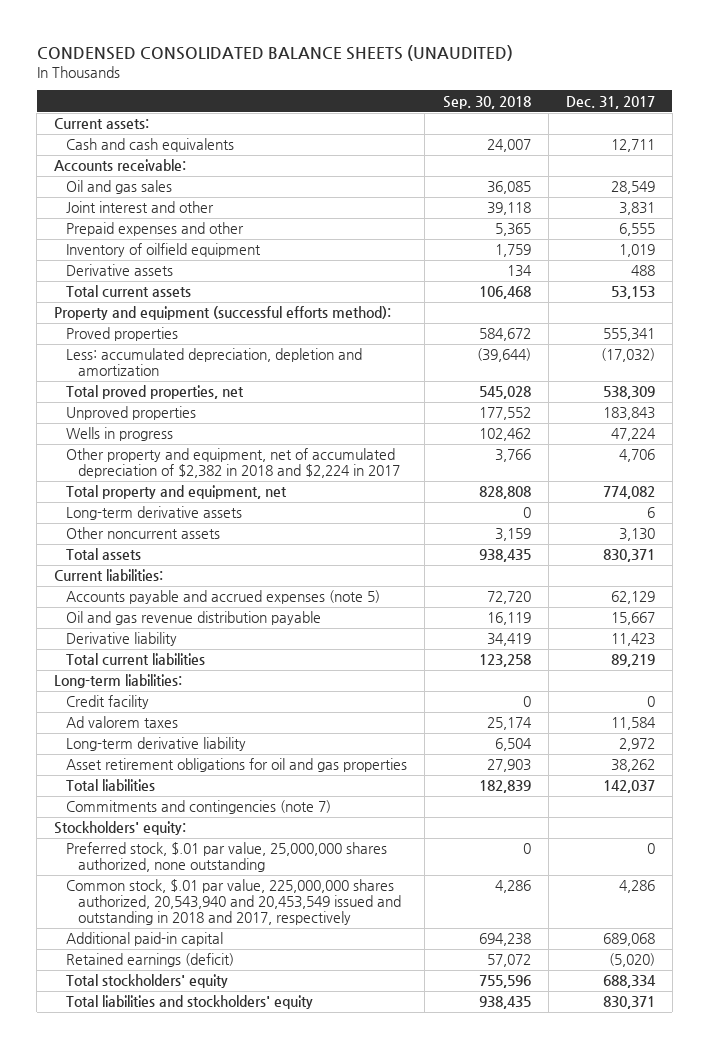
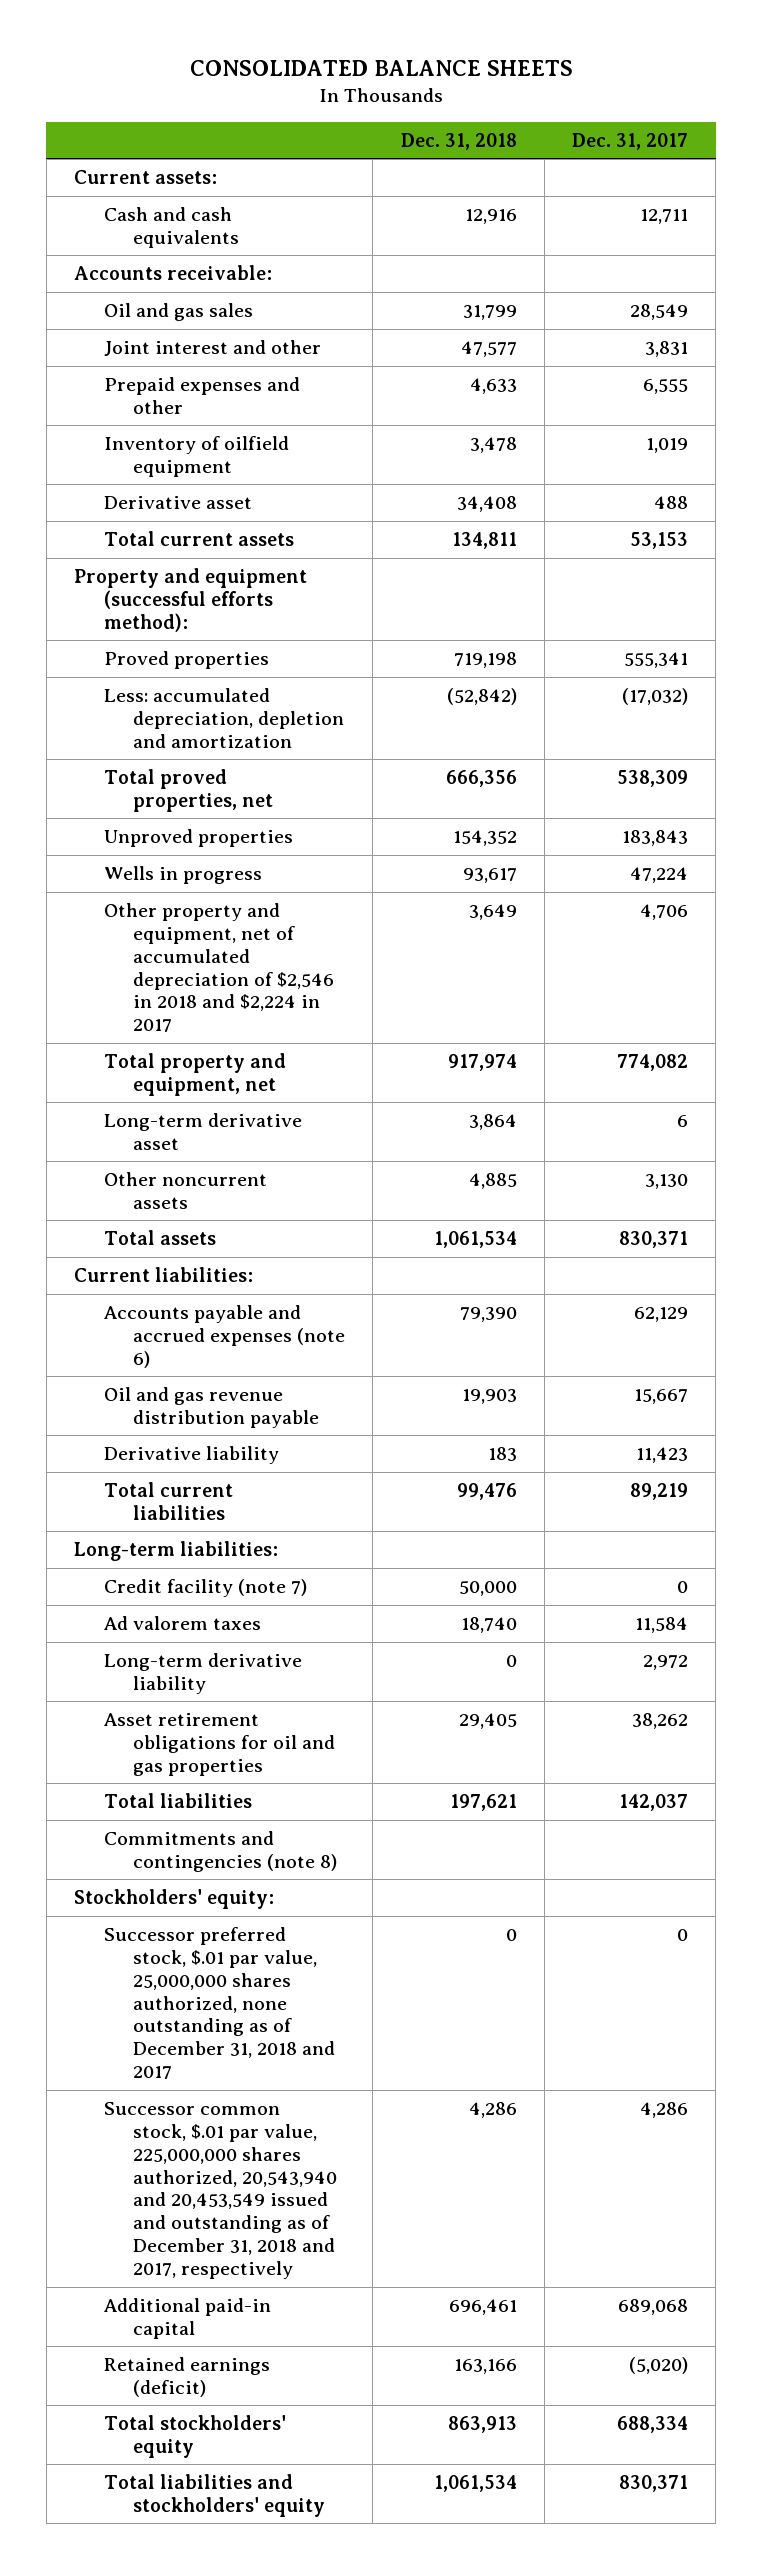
[36,44,513,61] CONDENSED CONSOLIDATED BALANCE SHEETS (UNAUDITED) -> [190,60,574,77] CONSOLIDATED BALANCE SHEETS
[442,95,531,109] Sep. 30, 2018 -> none
none -> [400,132,517,150] Dec. 31, 2018
[66,264,174,277] Derivative assets -> [103,495,252,509] Derivative asset
[66,448,401,479] Other property and equipment, net of accumulated depreciation of $2,382 in 2018 and $2,224 in 2017 -> [103,902,335,1033] Other property and equipment, net of accumulated depreciation of $2,546 in 2018 and $2,224 in 2017
[66,506,243,521] Long-term derivative assets -> [103,1112,302,1150] Long-term derivative asset
[66,590,381,605] Accounts payable and accrued expenses (note 5) -> [103,1304,346,1368] Accounts payable and accrued expenses (note 6)
[66,695,150,710] Credit facility -> [103,1578,307,1597] Credit facility (note 7)
[66,800,332,815] Commitments and contingencies (note 7) -> [103,1830,338,1872] Commitments and contingencies (note 8)
[66,842,388,873] Preferred stock, $.01 par value, 25,000,000 shares authorized, none outstanding -> [103,1926,336,2080] Successor preferred stock, $.01 par value, 25,000,000 shares authorized, none outstanding as of December 31, 2018 and 2017
[66,879,402,926] Common stock, $.01 par value, 225,000,000 shares authorized, 20,543,940 and 20,453,549 issued and outstanding in 2018 and 2017, respectively -> [103,2101,338,2279] Successor common stock, $.01 par value, 225,000,000 shares authorized, 20,543,940 and 20,453,549 issued and outstanding as of December 31, 2018 and 2017, respectively

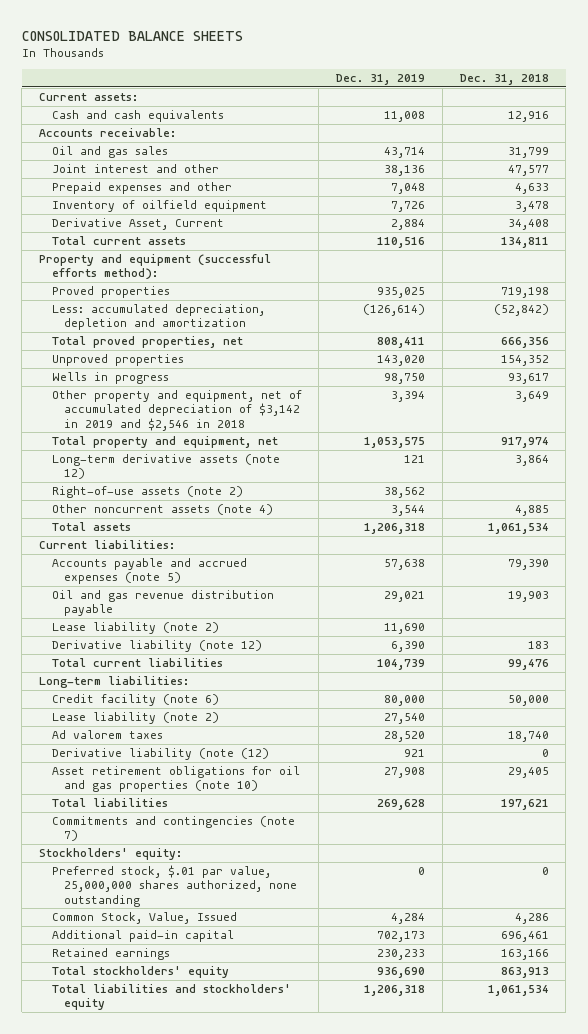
[572,132,689,150] Dec. 31, 2017 -> none
none -> [336,73,426,85] Dec. 31, 2019
[103,495,252,509] Derivative asset -> [51,217,224,230] Derivative Asset, Current
[103,902,335,1033] Other property and equipment, net of accumulated depreciation of $2,546 in 2018 and $2,224 in 2017 -> [51,389,302,431] Other property and equipment, net of accumulated depreciation of $3,142 in 2019 and $2,546 in 2018
[103,1112,302,1150] Long-term derivative asset -> [51,453,280,480] Long-term derivative assets (note 12)
none -> [51,485,243,498] Right-of-use assets (note 2)
[103,1171,267,1209] Other noncurrent assets -> [51,503,273,515] Other noncurrent assets (note 4)
[103,1304,346,1368] Accounts payable and accrued expenses (note 6) -> [51,557,247,585] Accounts payable and accrued expenses (note 5)
none -> [51,621,219,634] Lease liability (note 2)
[103,1445,279,1464] Derivative liability -> [51,639,262,652] Derivative liability (note 12)
[103,1578,307,1597] Credit facility (note 7) -> [51,693,219,706] Credit facility (note 6)
none -> [51,711,219,724] Lease liability (note 2)
[103,1652,302,1694] Long-term derivative liability -> [51,747,269,760] Derivative liability (note (12)
[103,1712,336,1776] Asset retirement obligations for oil and gas properties -> [51,765,300,793] Asset retirement obligations for oil and gas properties (note 10)
[103,1830,338,1872] Commitments and contingencies (note 8) -> [51,815,295,842] Commitments and contingencies (note 7)
[103,1926,336,2080] Successor preferred stock, $.01 par value, 25,000,000 shares authorized, none outstanding as of December 31, 2018 and 2017 -> [51,864,297,907] Preferred stock, $.01 par value, 25,000,000 shares authorized, none outstanding
[103,2101,338,2279] Successor common stock, $.01 par value, 225,000,000 shares authorized, 20,543,940 and 20,453,549 issued and outstanding as of December 31, 2018 and 2017, respectively -> [51,911,237,924] Common Stock, Value, Issued
[103,2356,270,2397] Retained earnings (deficit) -> [51,947,170,960] Retained earnings

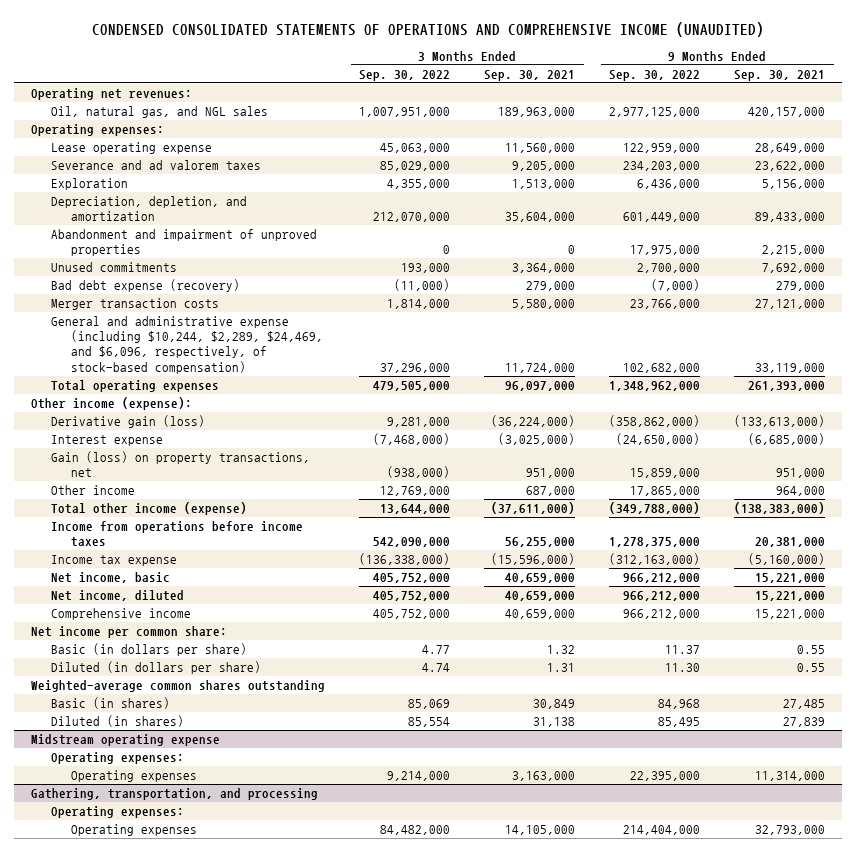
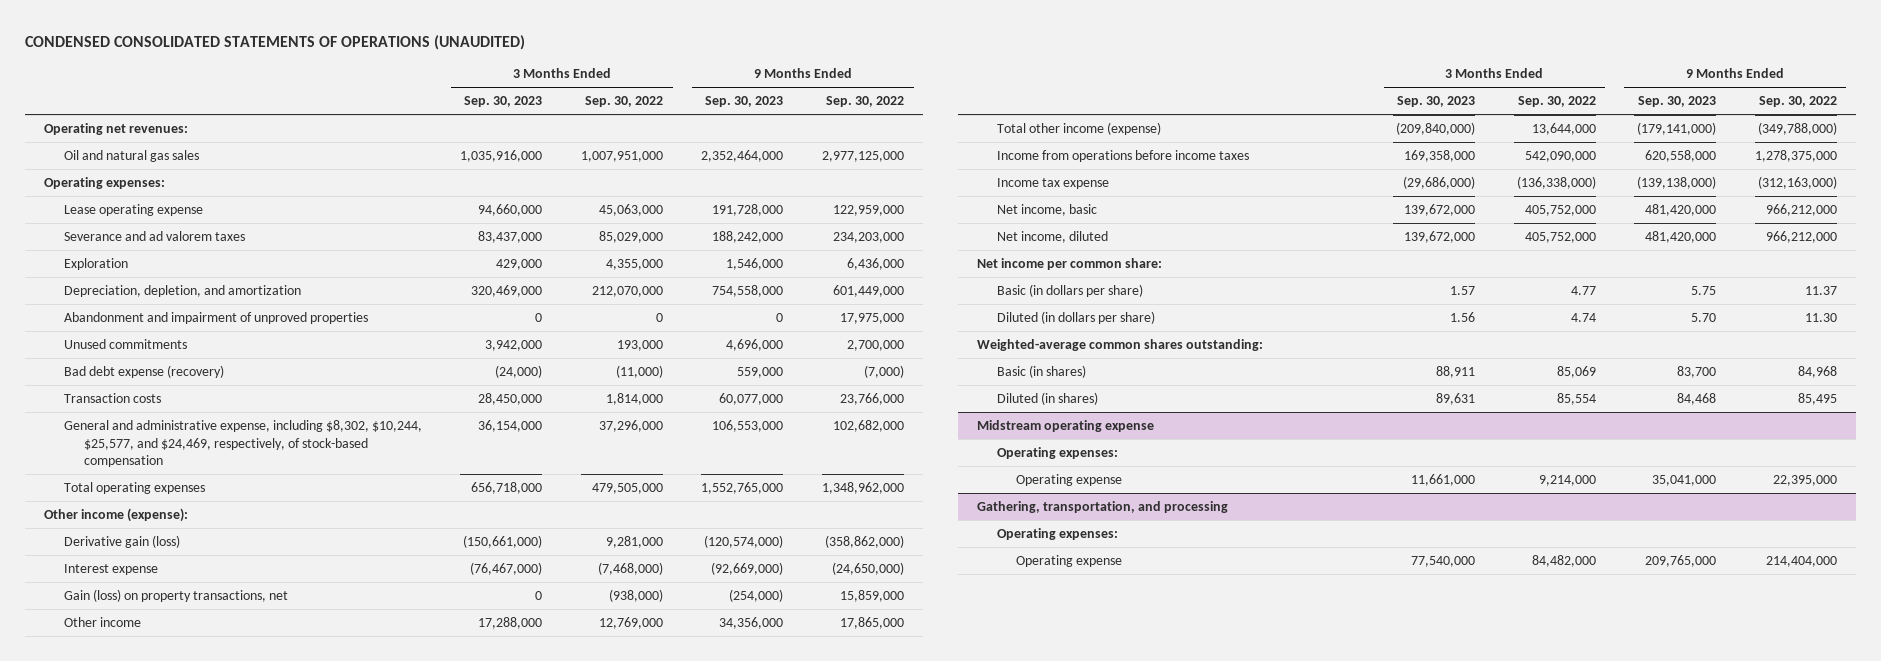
[92,21,765,37] CONDENSED CONSOLIDATED STATEMENTS OF OPERATIONS AND COMPREHENSIVE INCOME (UNAUDITED) -> [25,34,526,50] CONDENSED CONSOLIDATED STATEMENTS OF OPERATIONS (UNAUDITED)
[484,69,576,81] Sep. 30, 2021 -> none
[734,69,826,81] Sep. 30, 2021 -> none
none -> [464,96,543,108] Sep. 30, 2023
none -> [705,96,784,108] Sep. 30, 2023
[51,106,269,119] Oil, natural gas, and NGL sales -> [63,149,199,162] Oil and natural gas sales
[51,298,220,311] Merger transaction costs -> [63,392,161,403] Transaction costs
[51,316,324,374] General and administrative expense (including $10,244, $2,289, $24,469, and $6,096, respectively, of stock-based compensation) -> [63,419,422,468] General and administrative expense, including $8,302, $10,244, $25,577, and $24,469, respectively, of stock-based compensation
[51,608,192,621] Comprehensive income -> none
[31,680,326,693] Weighted-average common shares outstanding -> [977,338,1264,351] Weighted-average common shares outstanding:
[71,770,198,783] Operating expenses -> [1016,473,1123,486] Operating expense
[71,824,198,837] Operating expenses -> [1016,554,1123,567] Operating expense

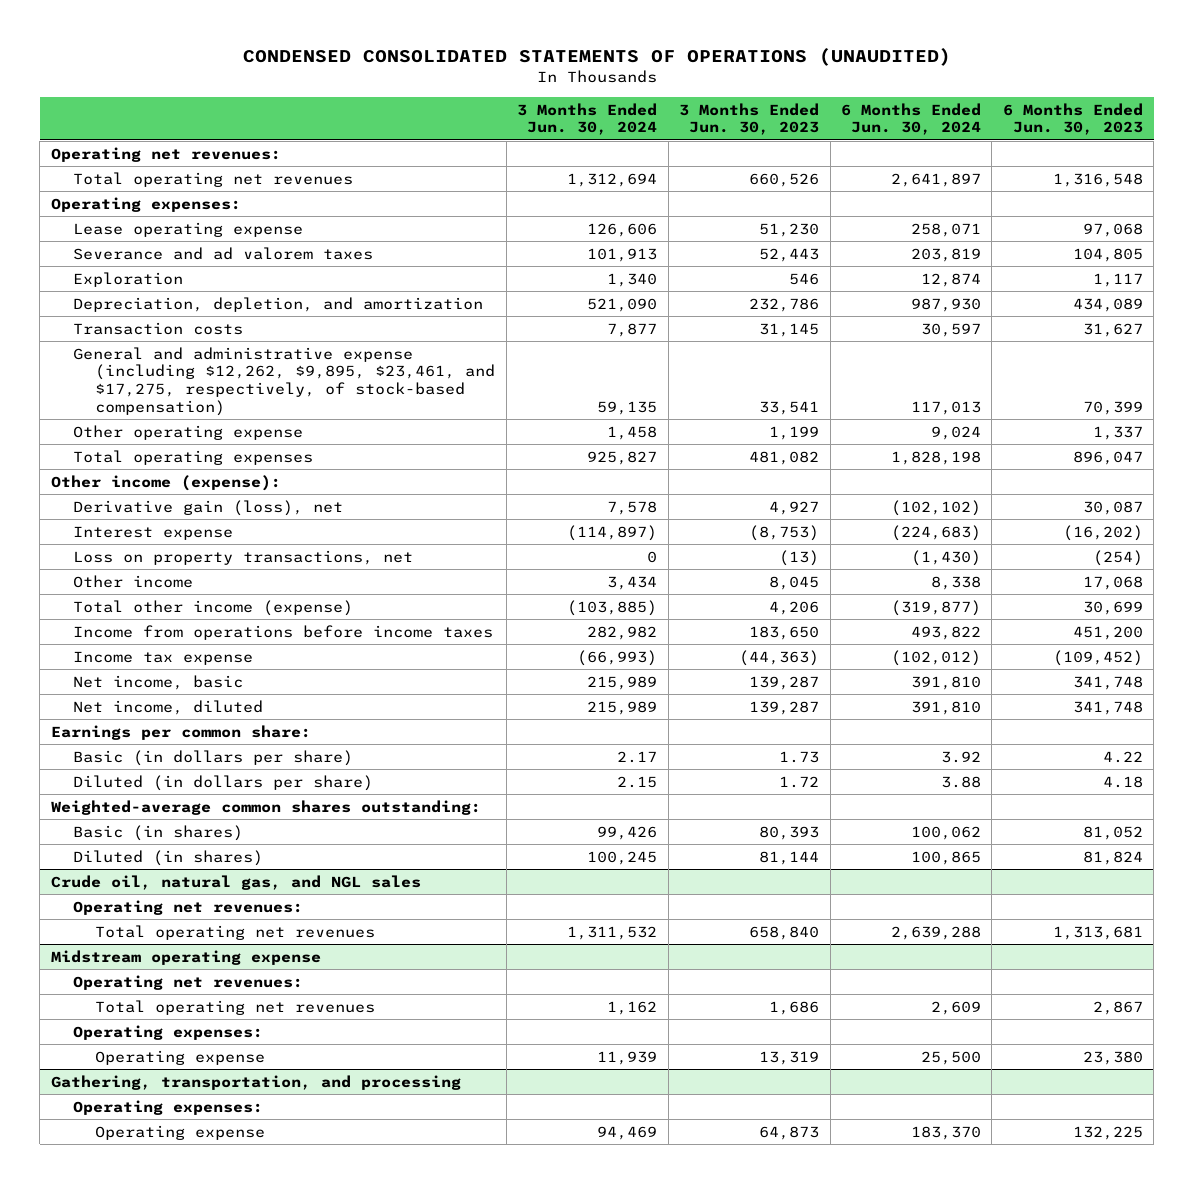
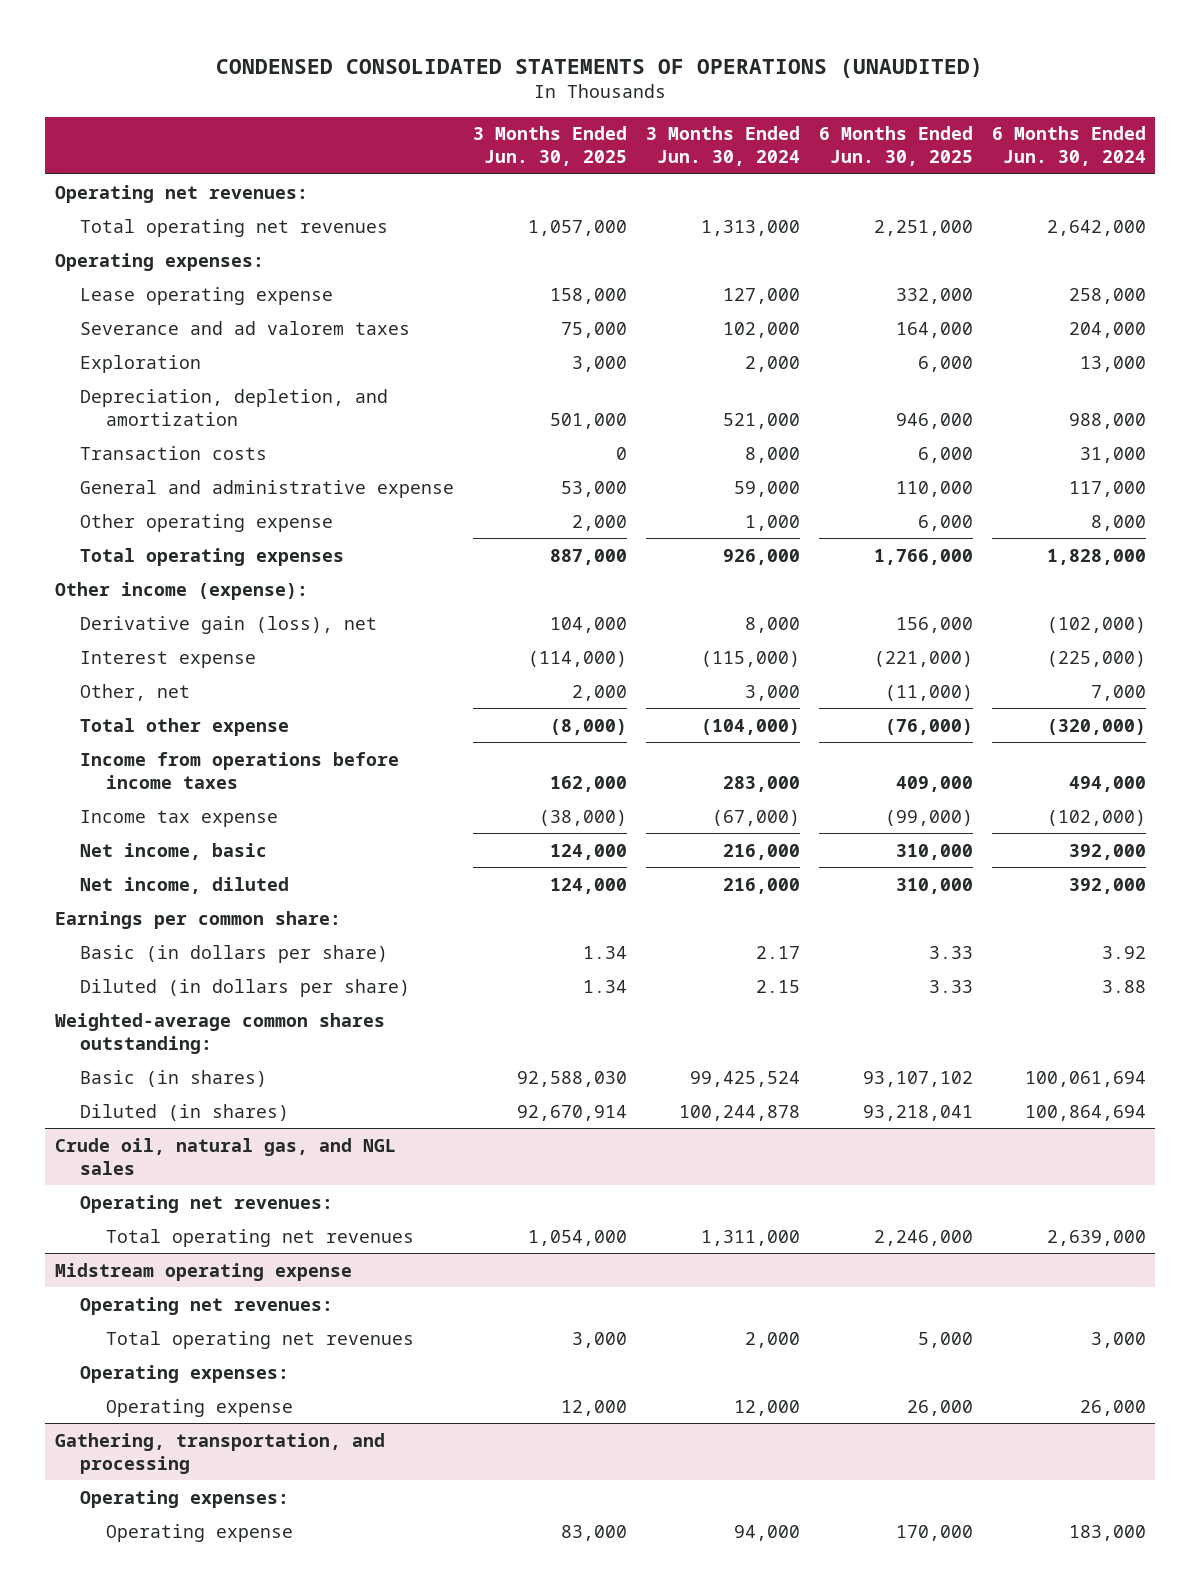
[679,102,820,136] 3 Months Ended Jun. 30, 2023 -> none
[1002,102,1143,136] 6 Months Ended Jun. 30, 2023 -> none
none -> [473,126,628,167] 3 Months Ended Jun. 30, 2025
none -> [819,126,974,167] 6 Months Ended Jun. 30, 2025
[567,172,658,187] 1,312,694 -> [701,219,801,236] 1,313,000
[890,172,981,187] 2,641,897 -> [1046,219,1146,236] 2,642,000
[587,222,658,237] 126,606 -> [723,287,801,304] 127,000
[910,222,981,237] 258,071 -> [1068,287,1146,304] 258,000
[587,247,658,262] 101,913 -> [723,321,801,338] 102,000
[910,247,981,262] 203,819 -> [1068,321,1146,338] 204,000
[607,272,658,287] 1,340 -> [745,355,801,372] 2,000
[920,272,981,287] 12,874 -> [1079,355,1146,372] 13,000
[587,297,658,312] 521,090 -> [723,412,801,429] 521,000
[910,297,981,312] 987,930 -> [1068,412,1146,429] 988,000
[607,322,658,337] 7,877 -> [745,446,801,463] 8,000
[920,322,981,337] 30,597 -> [1079,446,1146,463] 31,000
[72,346,496,416] General and administrative expense (including $12,262, $9,895, $23,461, and $17,275, respectively, of stock-based compensation) -> [80,479,455,498] General and administrative expense
[597,400,658,415] 59,135 -> [734,480,801,497] 59,000
[910,400,981,415] 117,013 -> [1068,480,1146,497] 117,000
[607,425,658,440] 1,458 -> [745,514,801,531] 1,000
[930,425,981,440] 9,024 -> [1090,514,1146,531] 8,000
[587,450,658,465] 925,827 -> [723,548,801,565] 926,000
[890,450,981,465] 1,828,198 -> [1046,548,1146,565] 1,828,000
[72,549,413,565] Loss on property transactions, net -> none
[607,500,658,515] 7,578 -> [745,616,801,633] 8,000
[890,499,981,516] (102,102) -> [1046,616,1146,633] (102,000)
[567,524,658,541] (114,897) -> [701,650,801,667] (115,000)
[890,524,981,541] (224,683) -> [1046,650,1146,667] (225,000)
[72,574,193,588] Other income -> [80,683,191,701] Other, net
[607,575,658,590] 3,434 -> [745,684,801,701] 3,000
[930,575,981,590] 8,338 -> [1090,684,1146,701] 7,000
[72,599,353,616] Total other income (expense) -> [80,717,290,736] Total other expense
[567,599,658,616] (103,885) -> [701,718,801,735] (104,000)
[890,599,981,616] (319,877) -> [1046,718,1146,735] (320,000)
[587,625,658,640] 282,982 -> [723,775,801,792] 283,000
[910,625,981,640] 493,822 -> [1068,775,1146,792] 494,000
[577,649,658,666] (66,993) -> [712,809,801,826] (67,000)
[890,649,981,666] (102,012) -> [1046,809,1146,826] (102,000)
[587,675,658,690] 215,989 -> [723,843,801,860] 216,000
[910,675,981,690] 391,810 -> [1068,843,1146,860] 392,000
[587,700,658,715] 215,989 -> [723,877,801,894] 216,000
[910,700,981,715] 391,810 -> [1068,877,1146,894] 392,000
[597,825,658,840] 99,426 -> [690,1070,801,1087] 99,425,524
[910,825,981,840] 100,062 -> [1024,1070,1146,1087] 100,061,694
[587,850,658,865] 100,245 -> [679,1104,801,1121] 100,244,878
[910,850,981,865] 100,865 -> [1024,1104,1146,1121] 100,864,694
[567,925,658,940] 1,311,532 -> [701,1229,801,1246] 1,311,000
[890,925,981,940] 2,639,288 -> [1046,1229,1146,1246] 2,639,000
[607,1000,658,1015] 1,162 -> [745,1331,801,1348] 2,000
[930,1000,981,1015] 2,609 -> [1090,1331,1146,1348] 3,000
[597,1050,658,1065] 11,939 -> [734,1399,801,1416] 12,000
[920,1050,981,1065] 25,500 -> [1079,1399,1146,1416] 26,000
[597,1125,658,1140] 94,469 -> [734,1524,801,1541] 94,000
[910,1125,981,1140] 183,370 -> [1068,1524,1146,1541] 183,000

